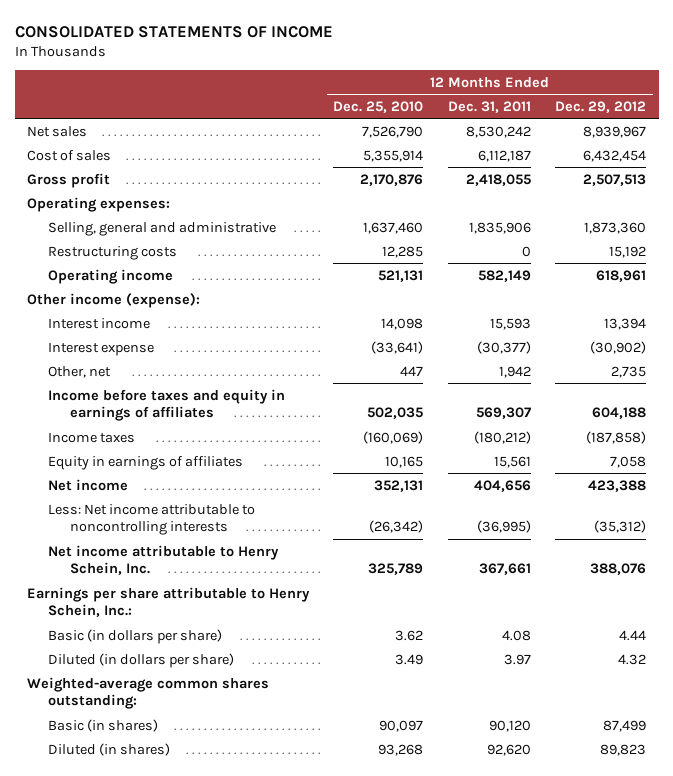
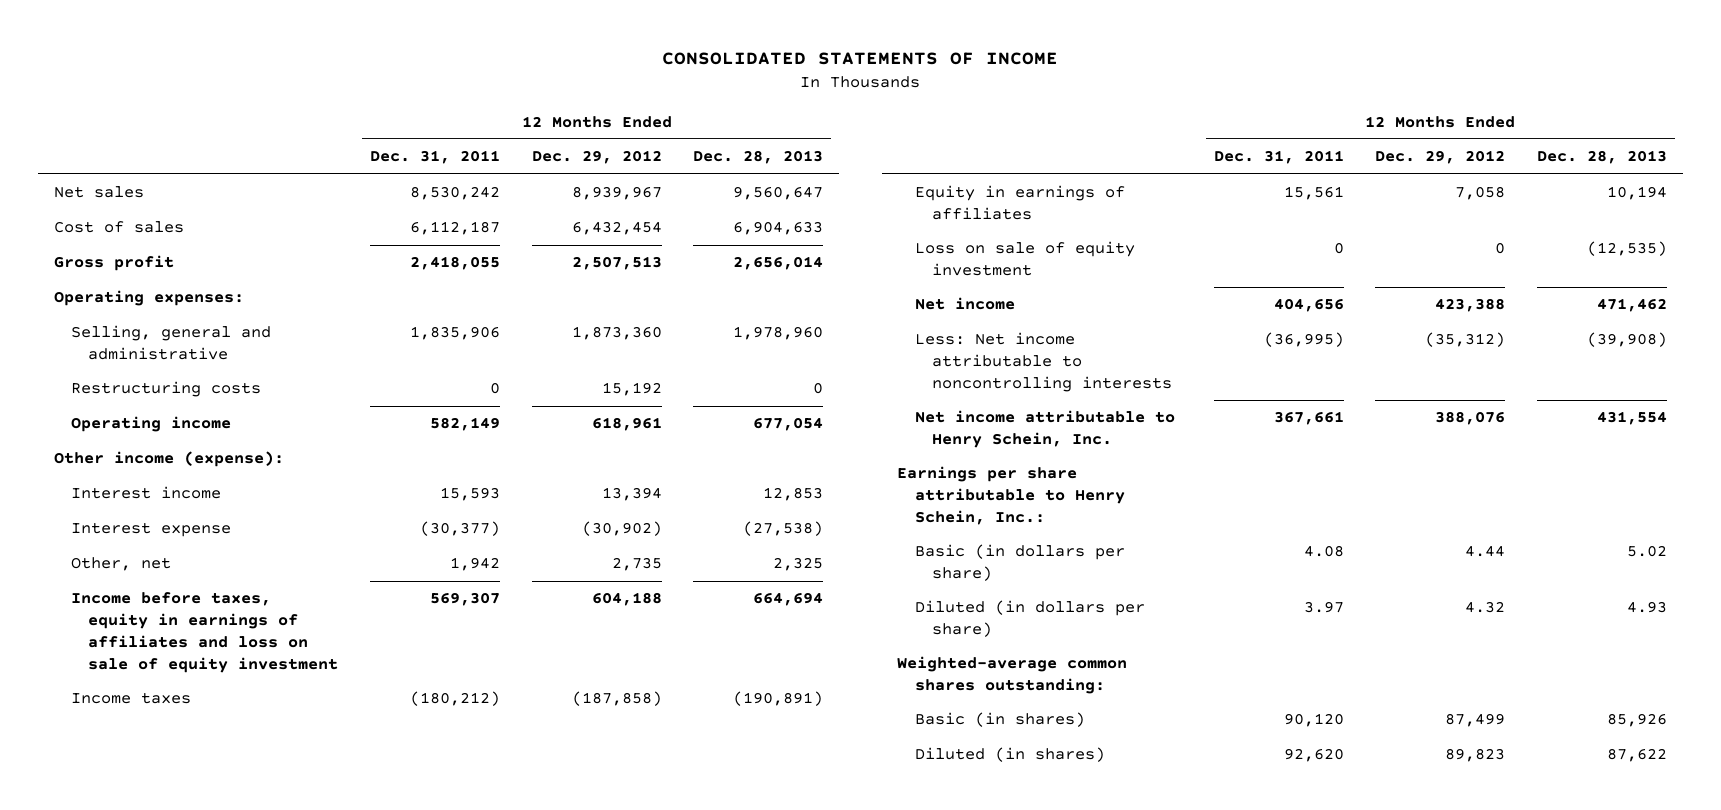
[333,100,424,113] Dec. 25, 2010 -> none
none -> [693,150,824,165] Dec. 28, 2013
[48,388,286,422] Income before taxes and equity in earnings of affiliates -> [71,592,339,673] Income before taxes, equity in earnings of affiliates and loss on sale of equity investment
none -> [914,241,1135,277] Loss on sale of equity investment

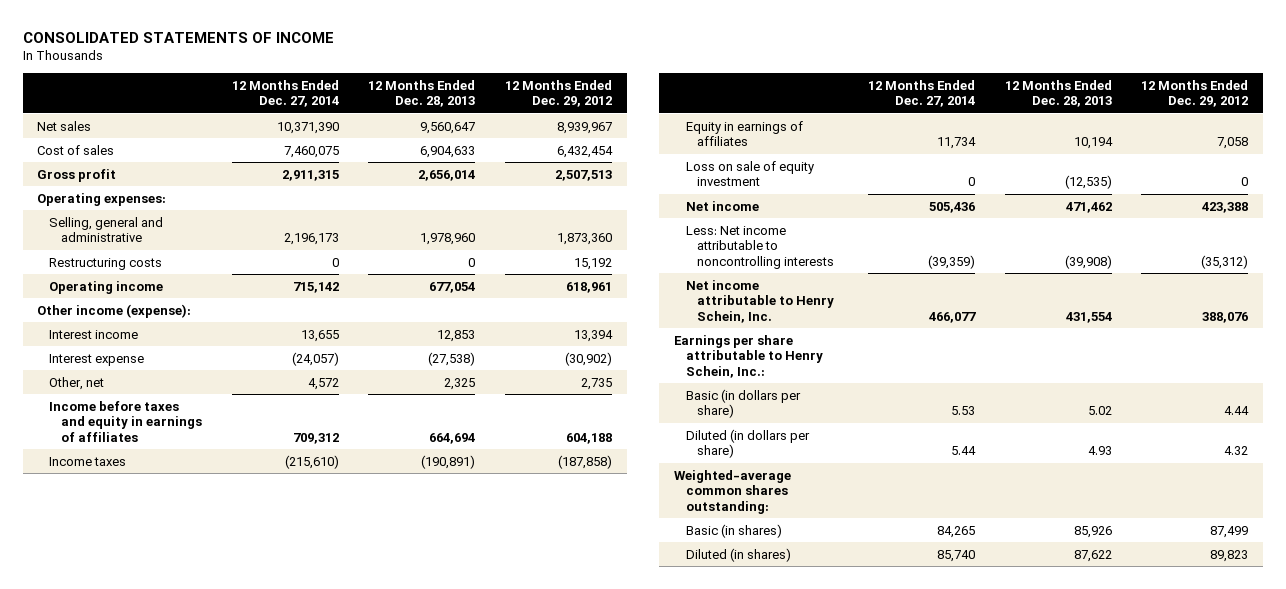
[369,150,500,165] Dec. 31, 2011 -> none
none -> [231,79,339,108] 12 Months Ended Dec. 27, 2014
[71,592,339,673] Income before taxes, equity in earnings of affiliates and loss on sale of equity investment -> [49,400,202,442] Income before taxes and equity in earnings of affiliates

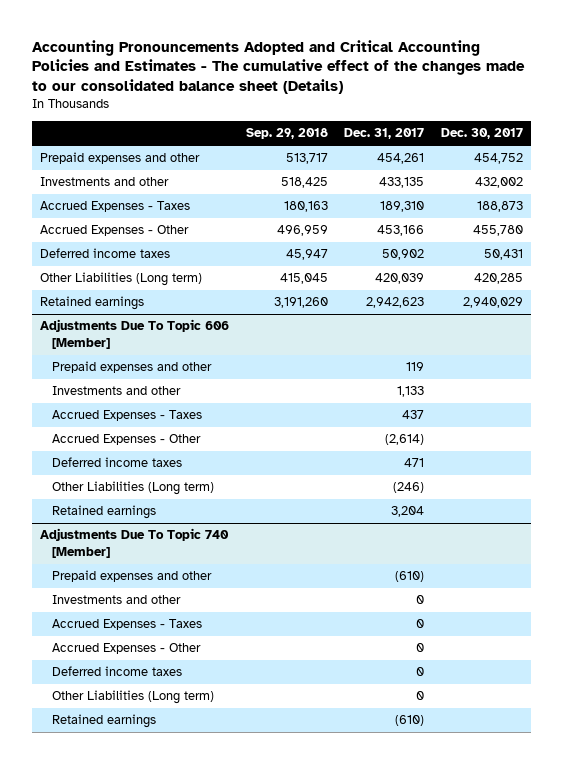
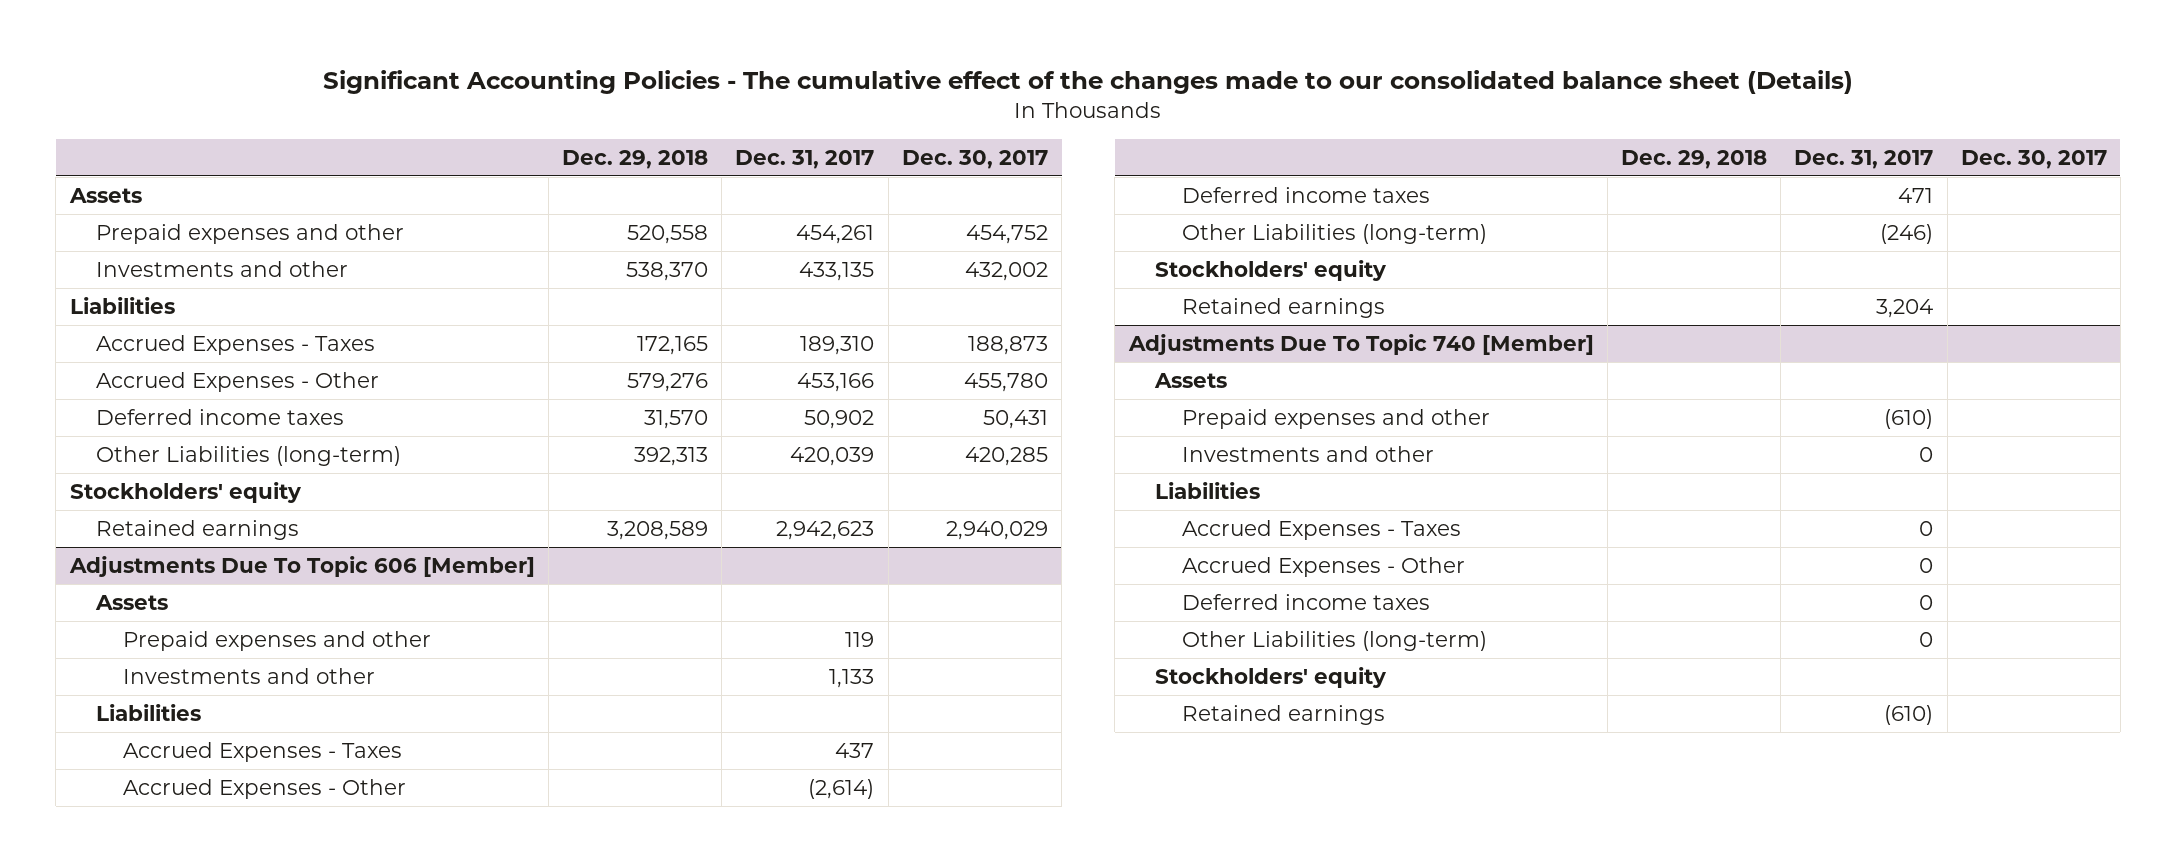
[31,39,525,95] Accounting Pronouncements Adopted and Critical Accounting Policies and Estimates - The cumulative effect of the changes made to our consolidated balance sheet (Details) -> [323,70,1854,95] Significant Accounting Policies - The cumulative effect of the changes made to our consolidated balance sheet (Details)
[245,128,328,140] Sep. 29, 2018 -> none
none -> [562,149,709,169] Dec. 29, 2018
none -> [68,187,142,203] Assets
none -> [69,296,175,314] Liabilities
[40,272,203,287] Other Liabilities (Long term) -> [96,445,402,466] Other Liabilities (long-term)
none -> [69,481,302,503] Stockholders' equity
none -> [95,594,169,610] Assets
none -> [96,703,202,721] Liabilities
[52,481,215,496] Other Liabilities (Long term) -> [1181,223,1487,244] Other Liabilities (long-term)
none -> [1155,259,1388,281] Stockholders' equity
none -> [1154,372,1228,388] Assets
none -> [1155,481,1261,499] Liabilities
[52,690,215,705] Other Liabilities (Long term) -> [1181,630,1487,651] Other Liabilities (long-term)
none -> [1155,666,1388,688] Stockholders' equity

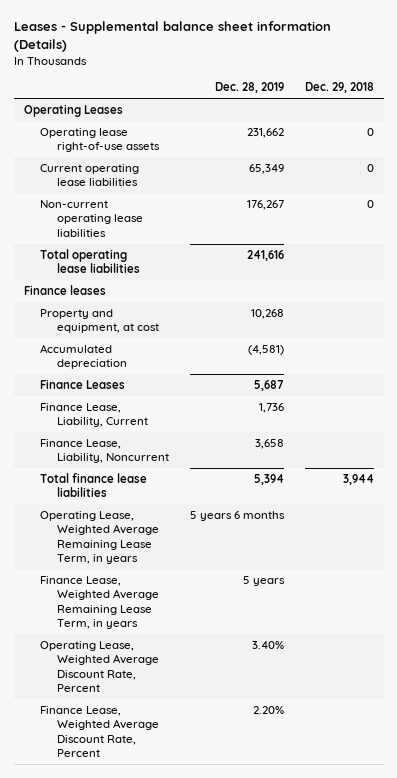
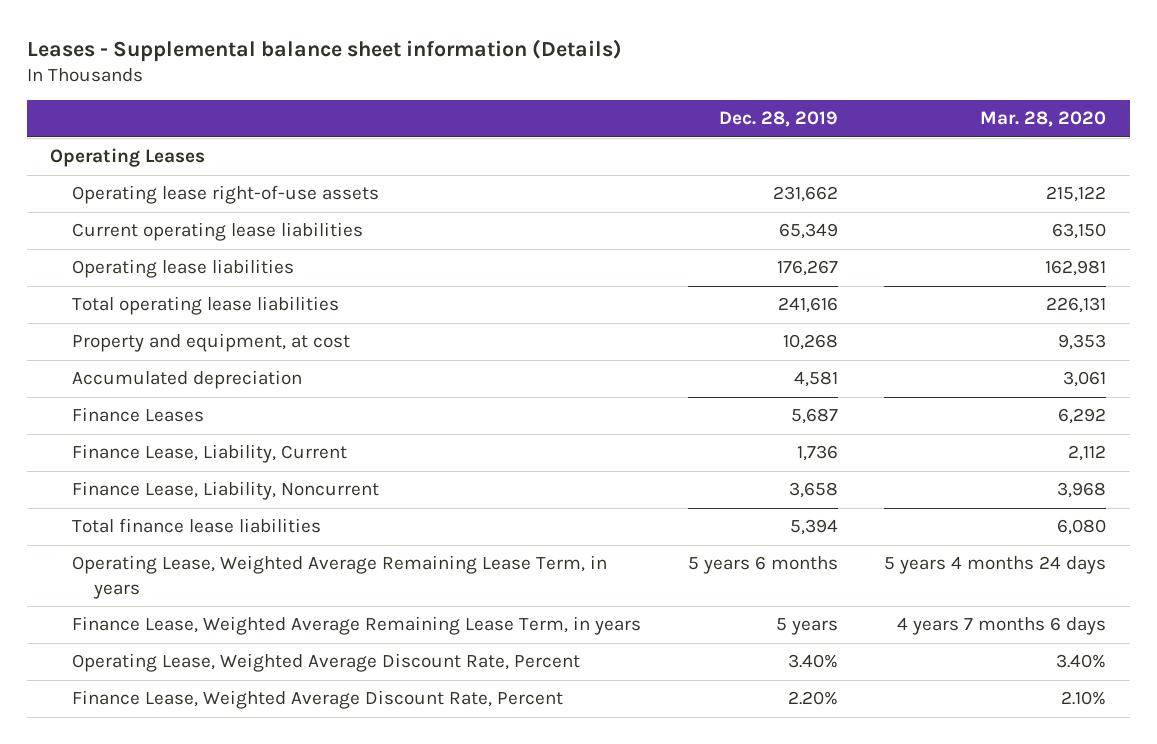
[304,82,374,94] Dec. 29, 2018 -> none
none -> [980,111,1107,128] Mar. 28, 2020
[40,199,143,237] Non-current operating lease liabilities -> [71,259,294,279] Operating lease liabilities
[23,284,106,295] Finance leases -> none
[247,344,284,355] (4,581) -> [793,371,838,388] 4,581

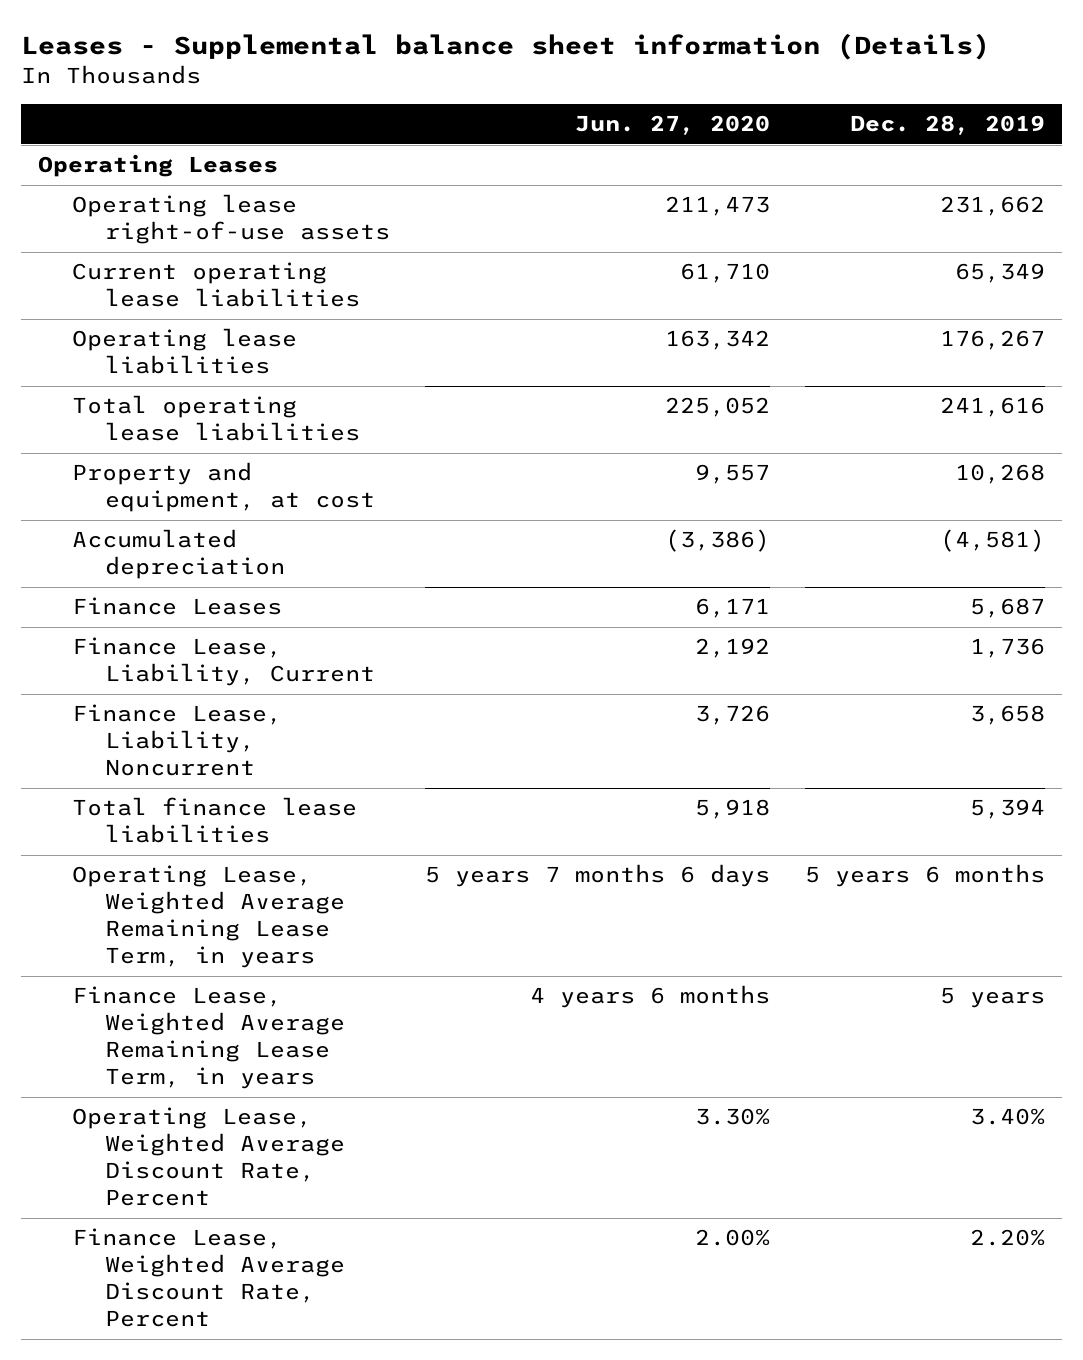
[980,111,1107,128] Mar. 28, 2020 -> none
none -> [574,115,770,136] Jun. 27, 2020
[793,371,838,388] 4,581 -> [939,529,1045,553] (4,581)

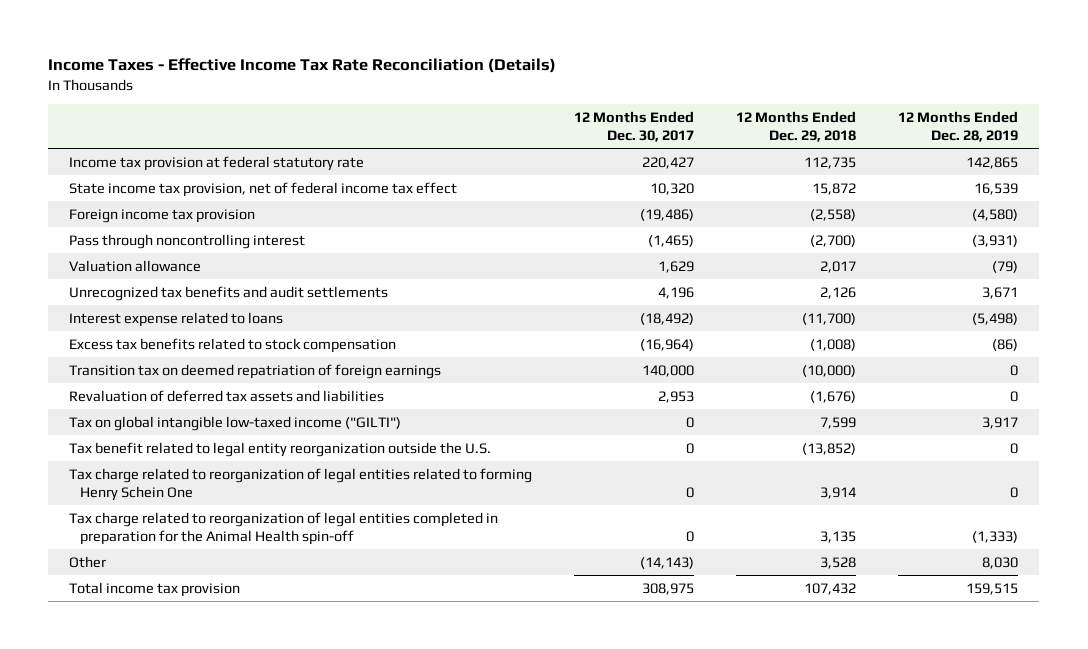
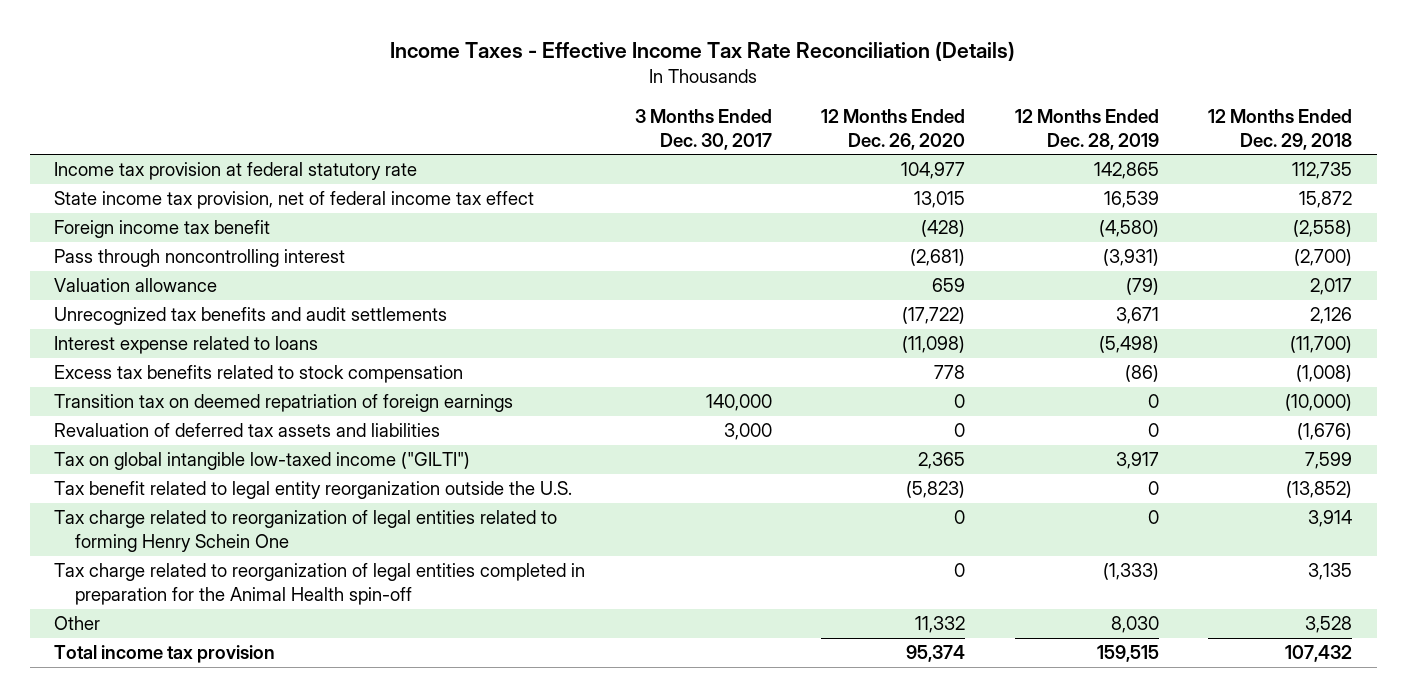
[574,110,695,142] 12 Months Ended Dec. 30, 2017 -> none
none -> [634,108,772,150] 3 Months Ended Dec. 30, 2017
none -> [821,108,966,150] 12 Months Ended Dec. 26, 2020
[69,208,256,223] Foreign income tax provision -> [54,220,271,239] Foreign income tax benefit

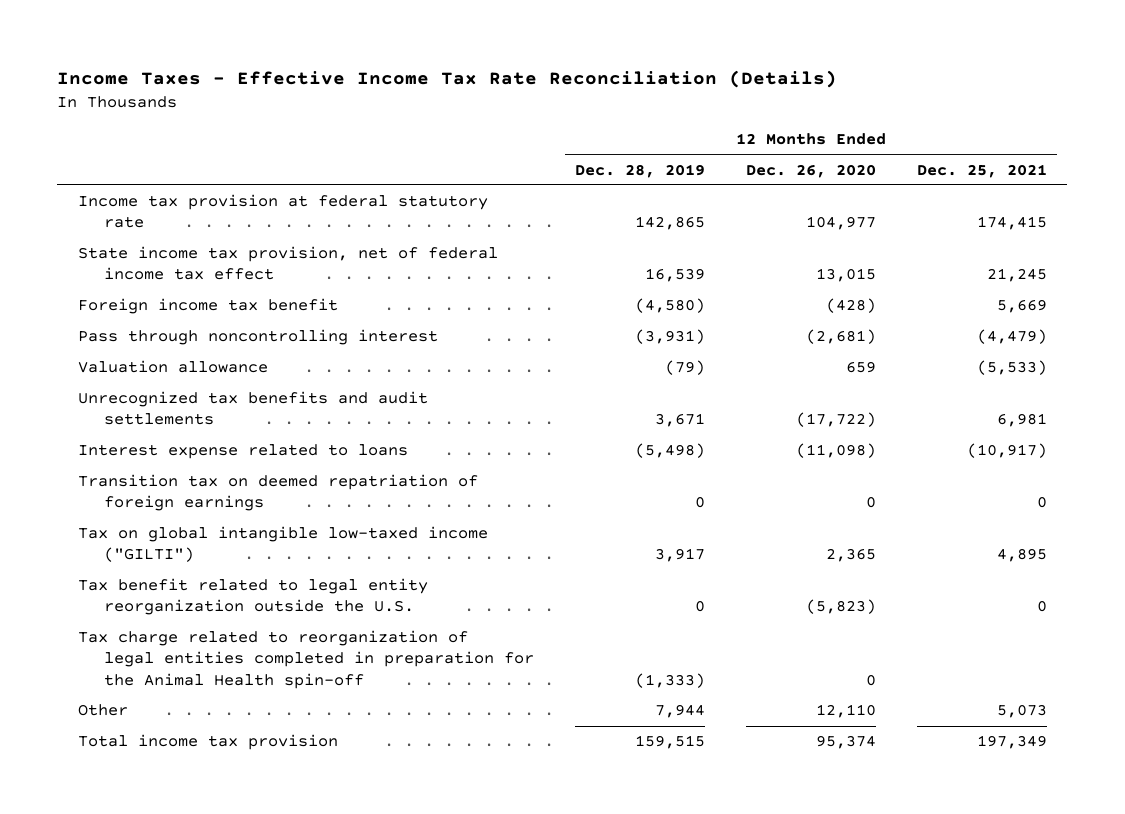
[634,108,772,150] 3 Months Ended Dec. 30, 2017 -> none
[1208,108,1353,150] 12 Months Ended Dec. 29, 2018 -> none
none -> [916,163,1047,178] Dec. 25, 2021
[54,365,464,384] Excess tax benefits related to stock compensation -> none
[54,423,441,438] Revaluation of deferred tax assets and liabilities -> none
[54,510,558,552] Tax charge related to reorganization of legal entities related to forming Henry Schein One -> none
[915,616,966,634] 11,332 -> [815,704,876,719] 12,110
[1110,616,1159,634] 8,030 -> [654,704,705,719] 7,944

